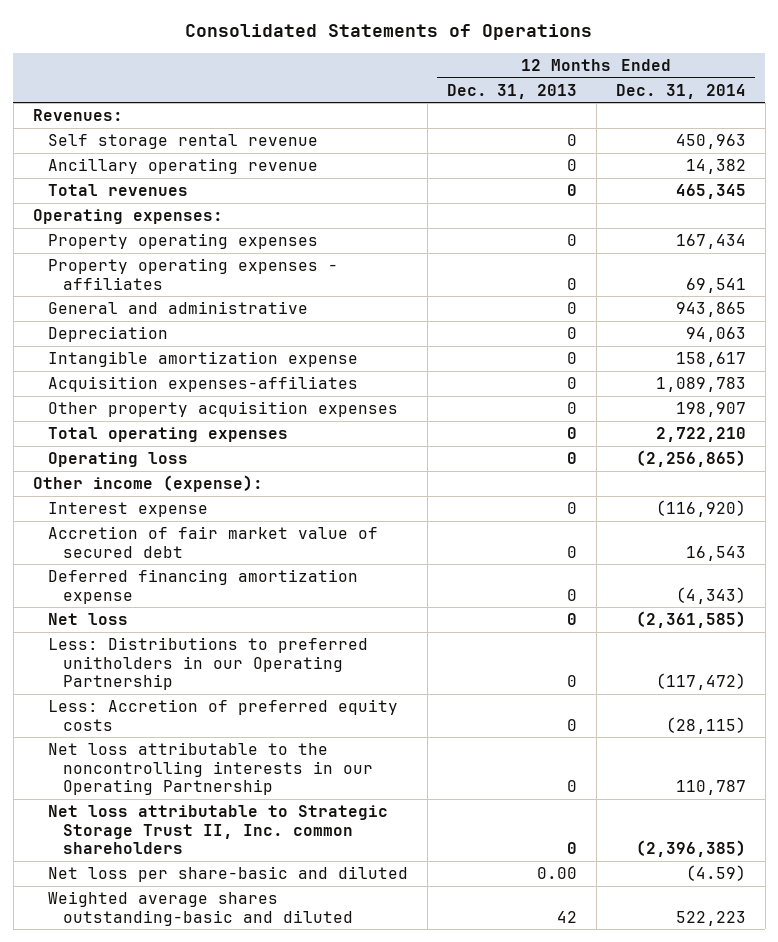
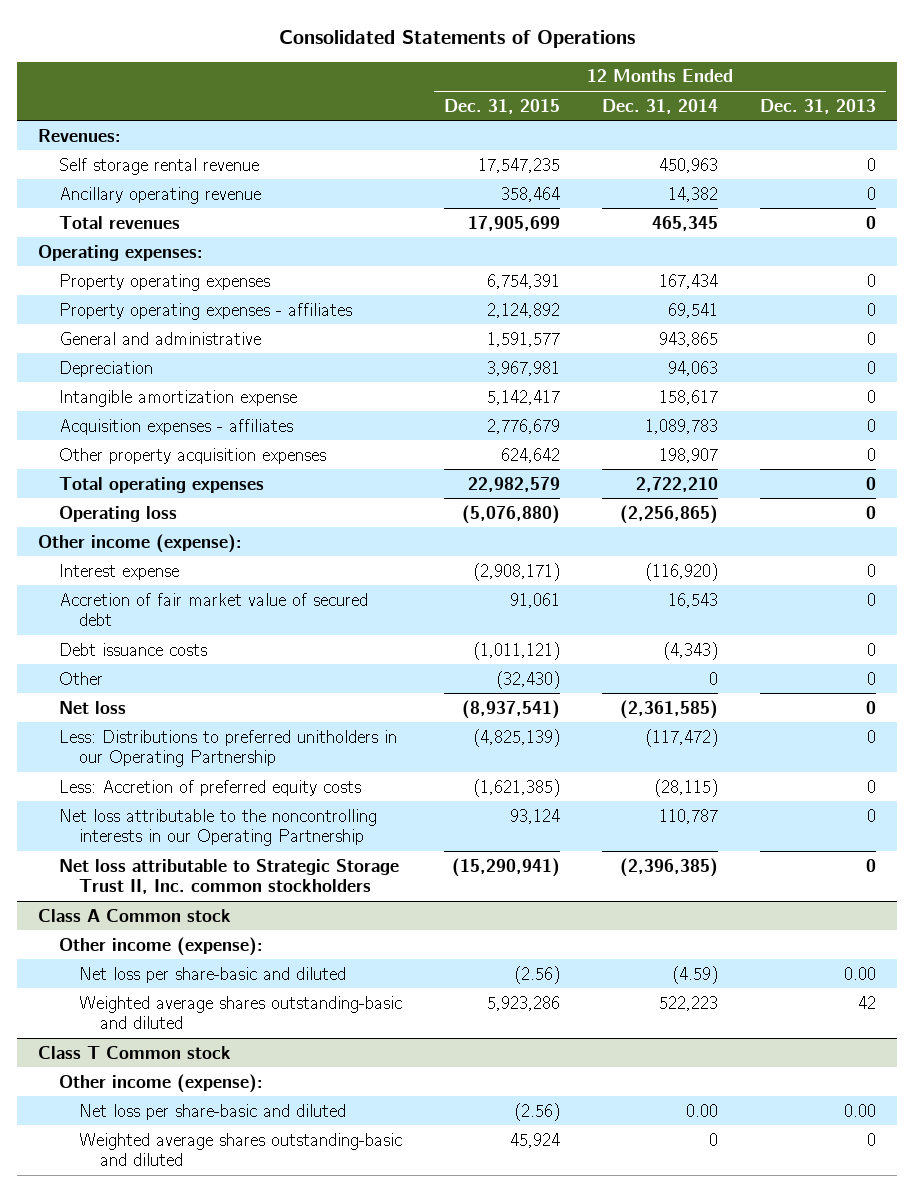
none -> [444,98,561,114] Dec. 31, 2015
[47,376,358,393] Acquisition expenses-affiliates -> [58,418,293,435] Acquisition expenses - affiliates
[47,569,358,604] Deferred financing amortization expense -> [58,642,207,656] Debt issuance costs
none -> [58,671,103,685] Other
[47,805,388,855] Net loss attributable to Strategic Storage Trust II, Inc. common shareholders -> [58,858,399,894] Net loss attributable to Strategic Storage Trust II, Inc. common stockholders
none -> [38,908,232,922] Class A Common stock
none -> [58,936,263,956] Other income (expense):
none -> [38,1045,232,1059] Class T Common stock
none -> [58,1073,263,1093] Other income (expense):
none -> [79,1103,347,1120] Net loss per share-basic and diluted
none -> [79,1132,403,1166] Weighted average shares outstanding-basic and diluted

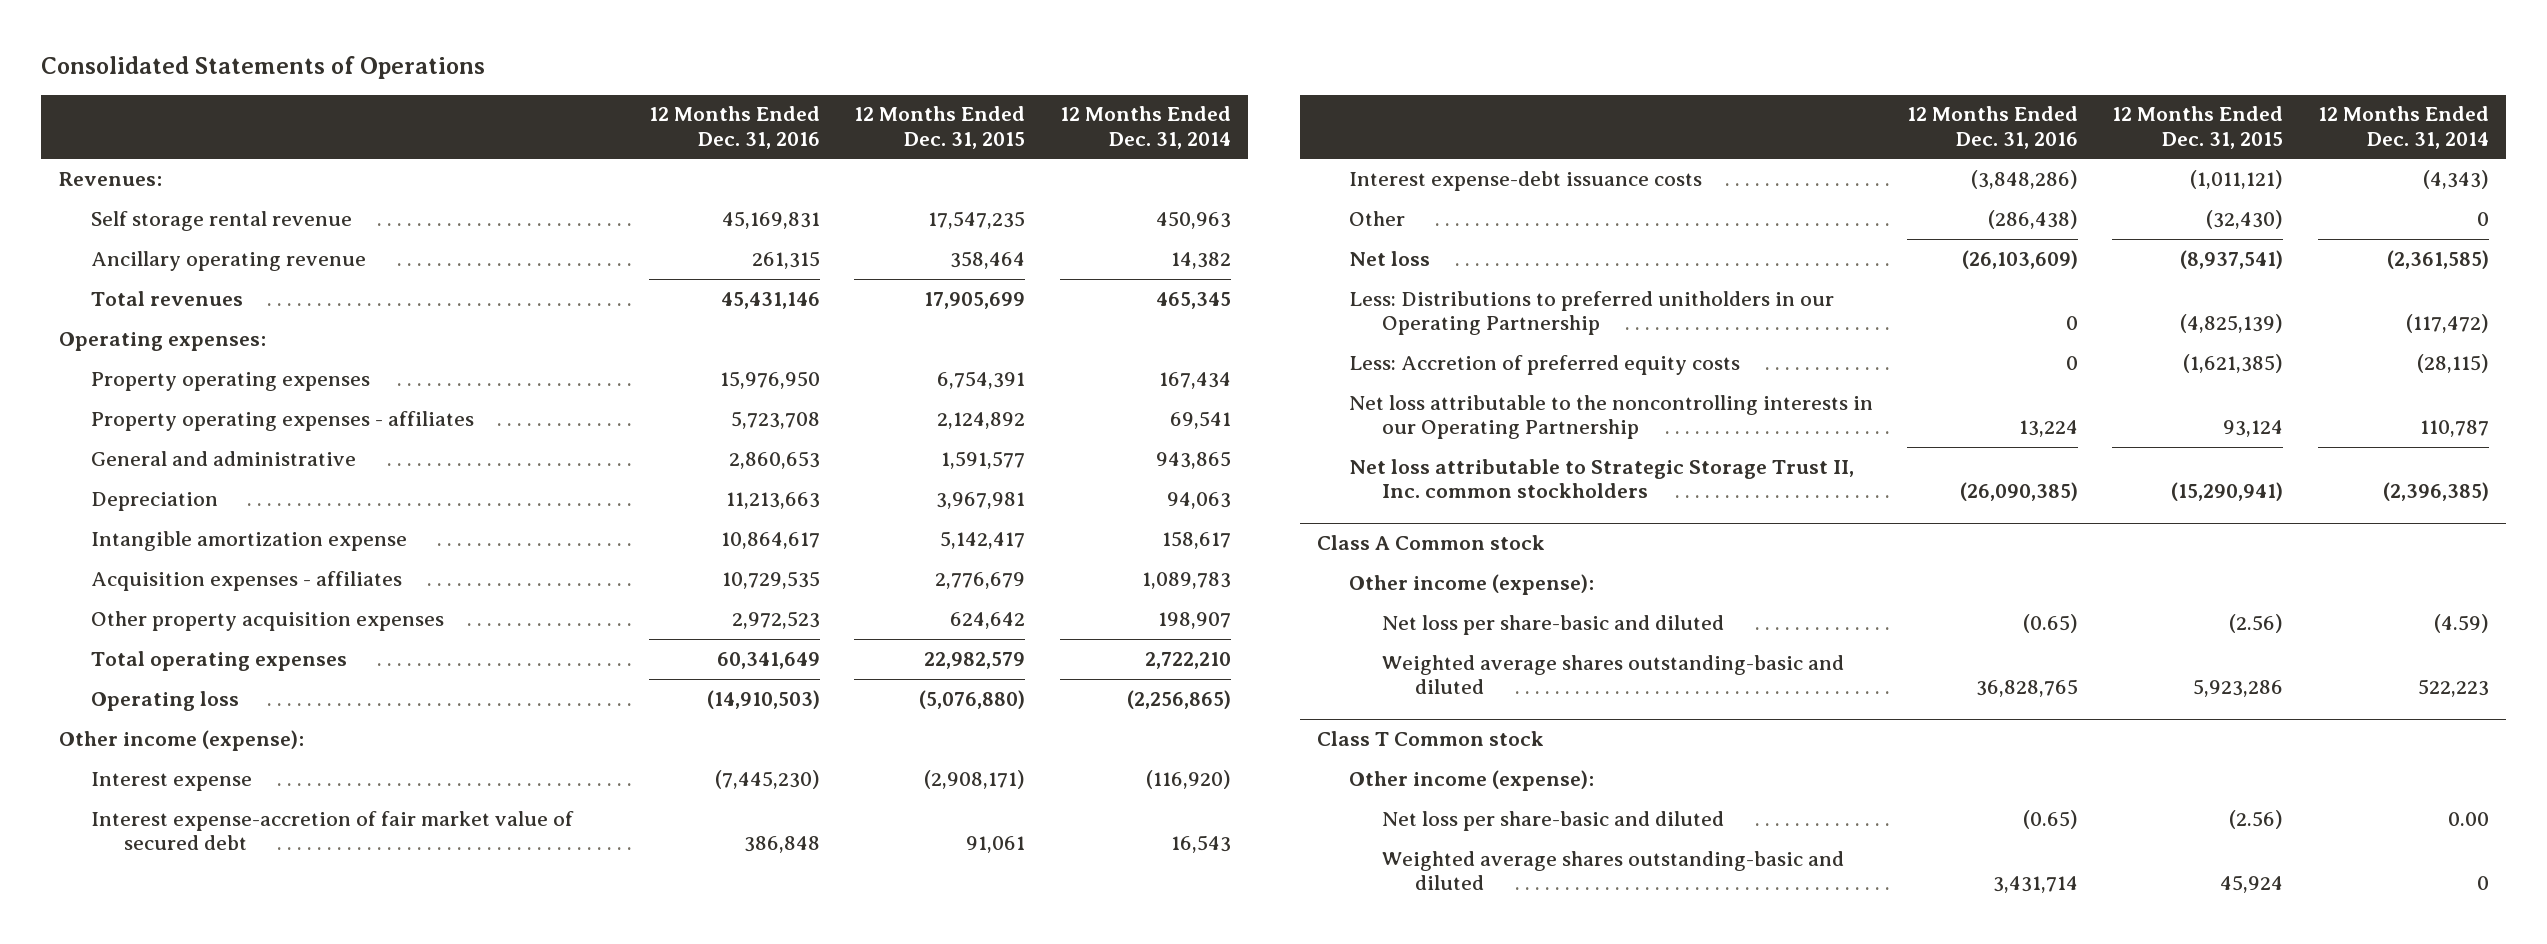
[759,98,876,114] Dec. 31, 2013 -> none
none -> [649,106,821,149] 12 Months Ended Dec. 31, 2016
[58,592,368,626] Accretion of fair market value of secured debt -> [91,810,575,850] Interest expense-accretion of fair market value of secured debt
[58,642,207,656] Debt issuance costs -> [1349,170,1703,191] Interest expense-debt issuance costs

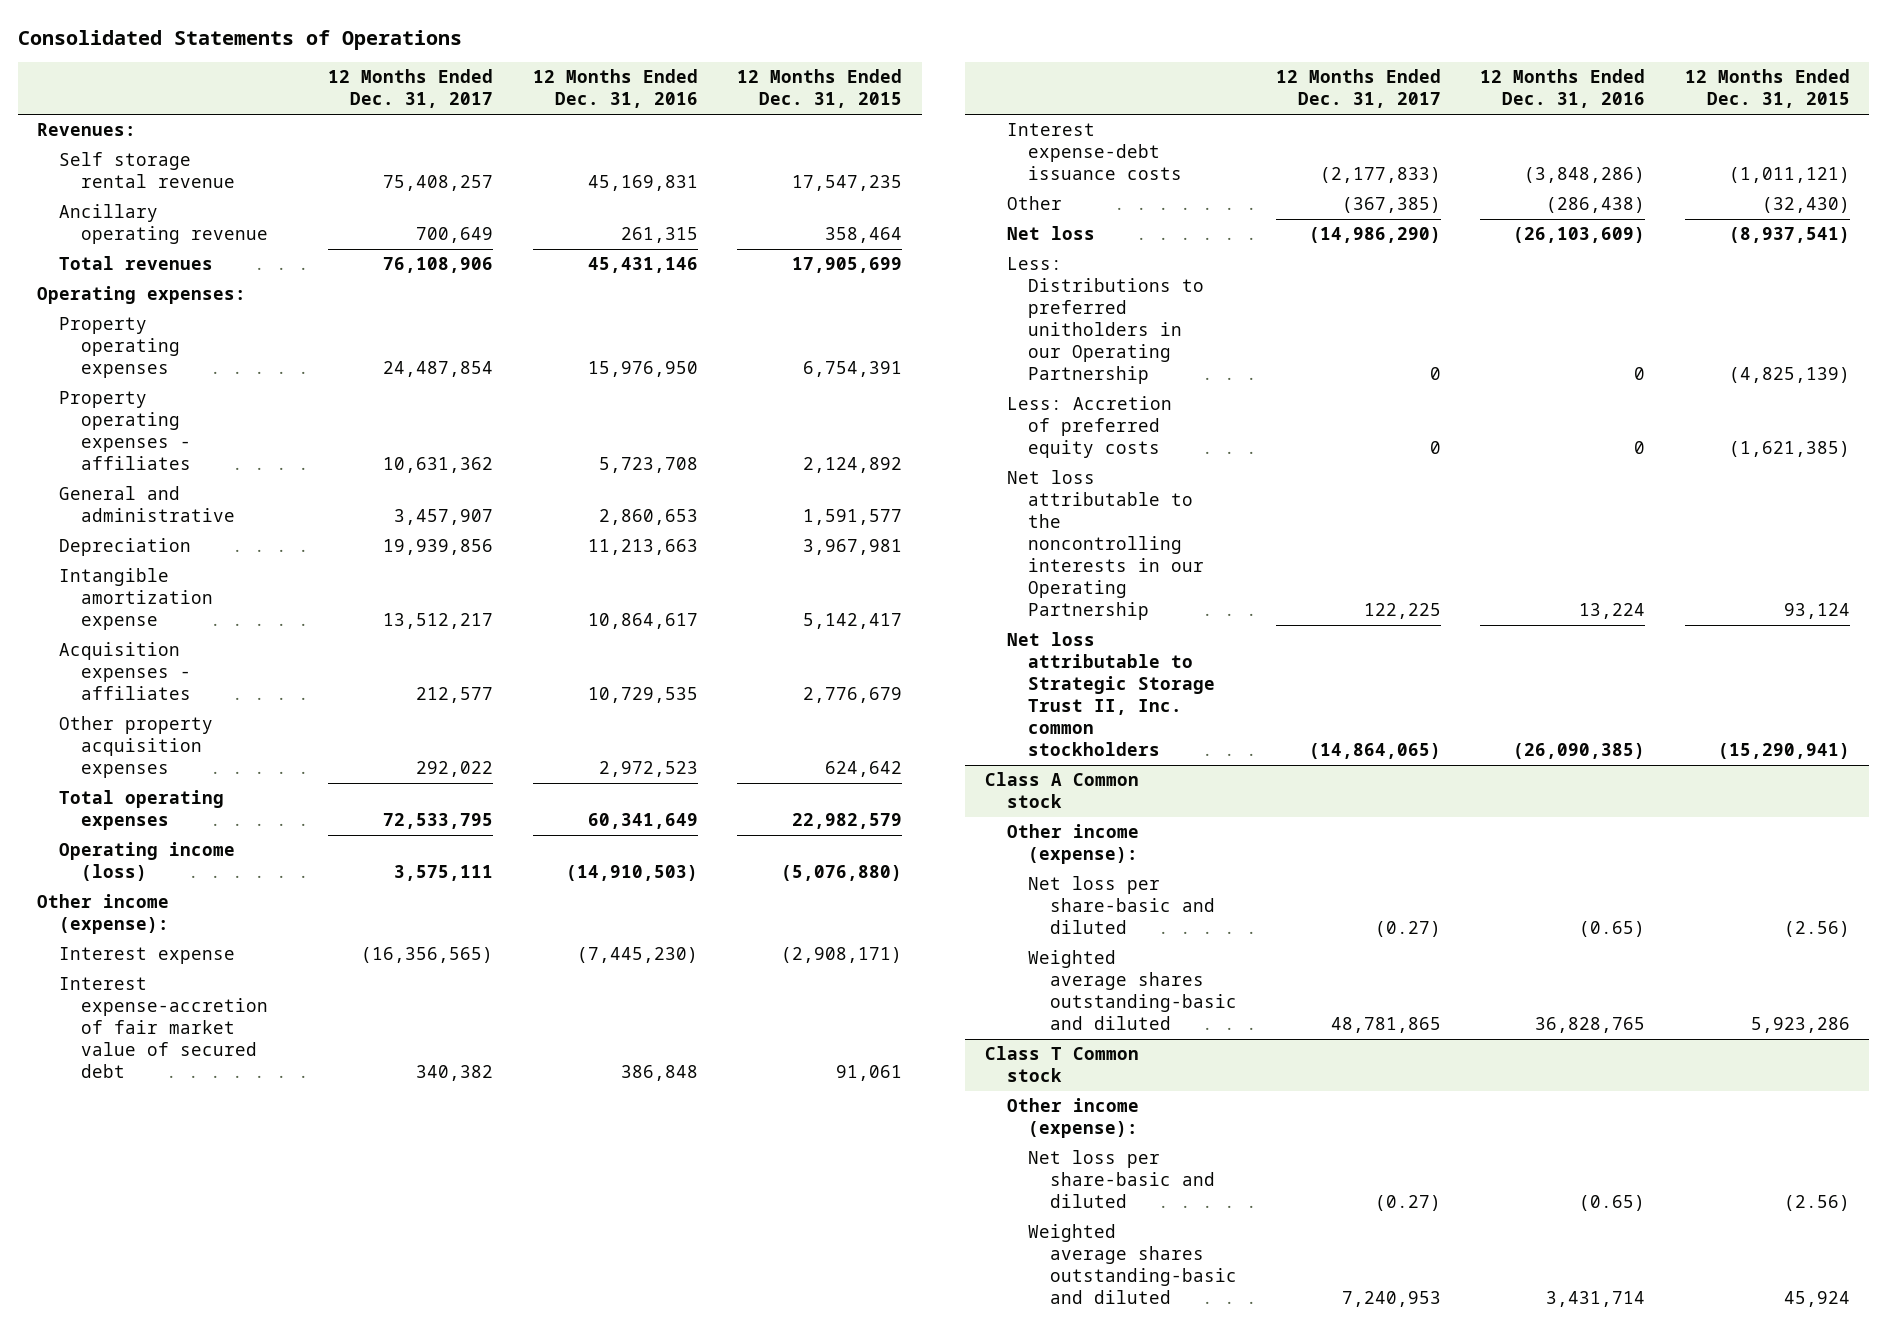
[1059,106,1231,149] 12 Months Ended Dec. 31, 2014 -> none
none -> [328,69,494,109] 12 Months Ended Dec. 31, 2017
[91,690,240,711] Operating loss -> [58,842,235,882] Operating income (loss)

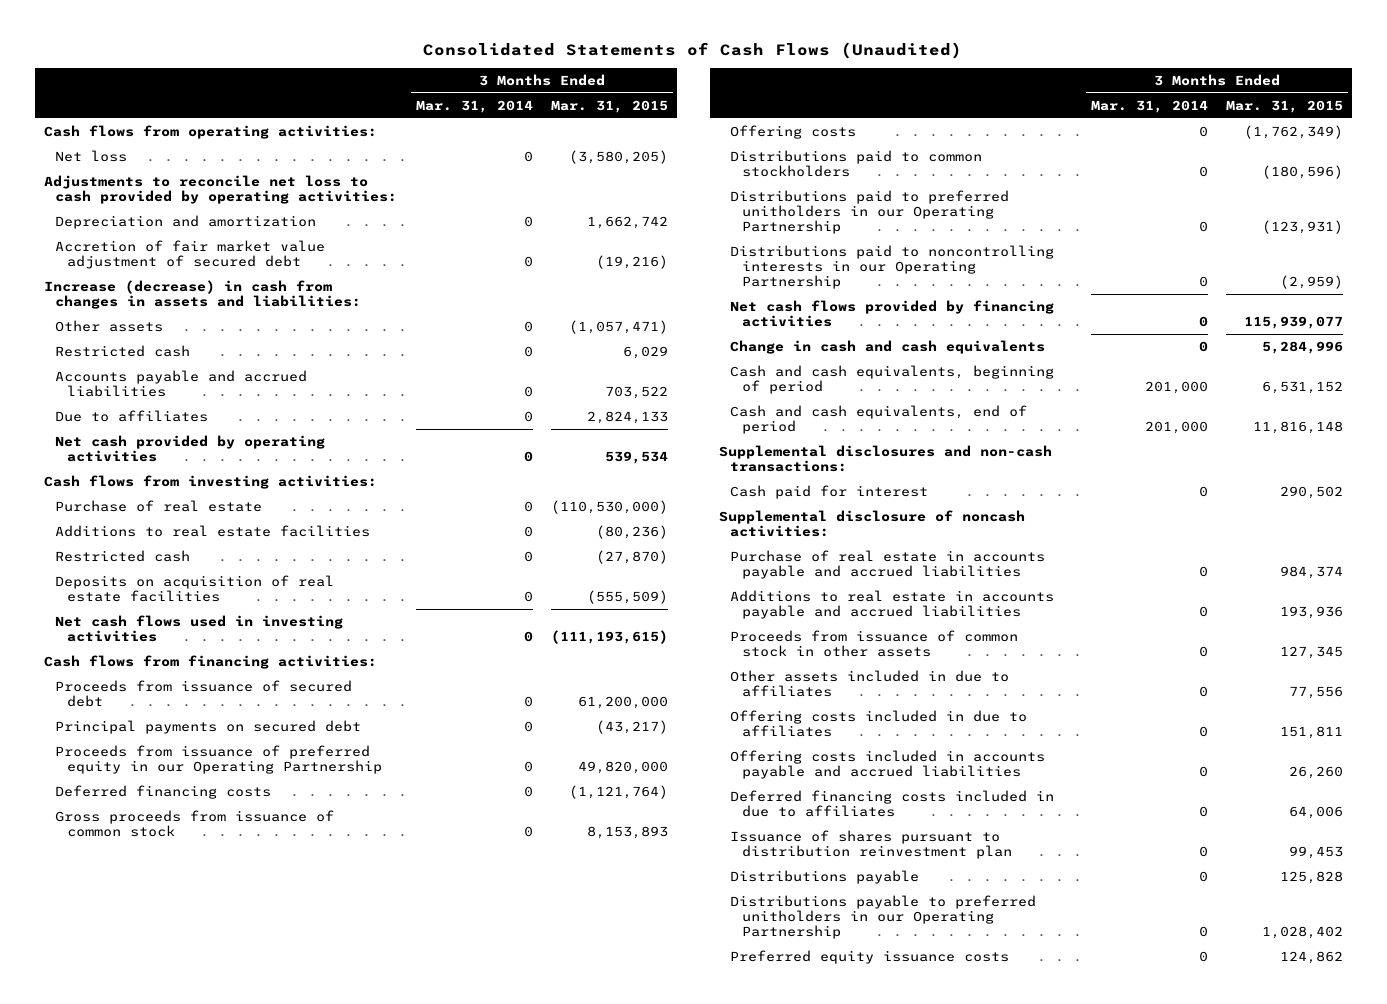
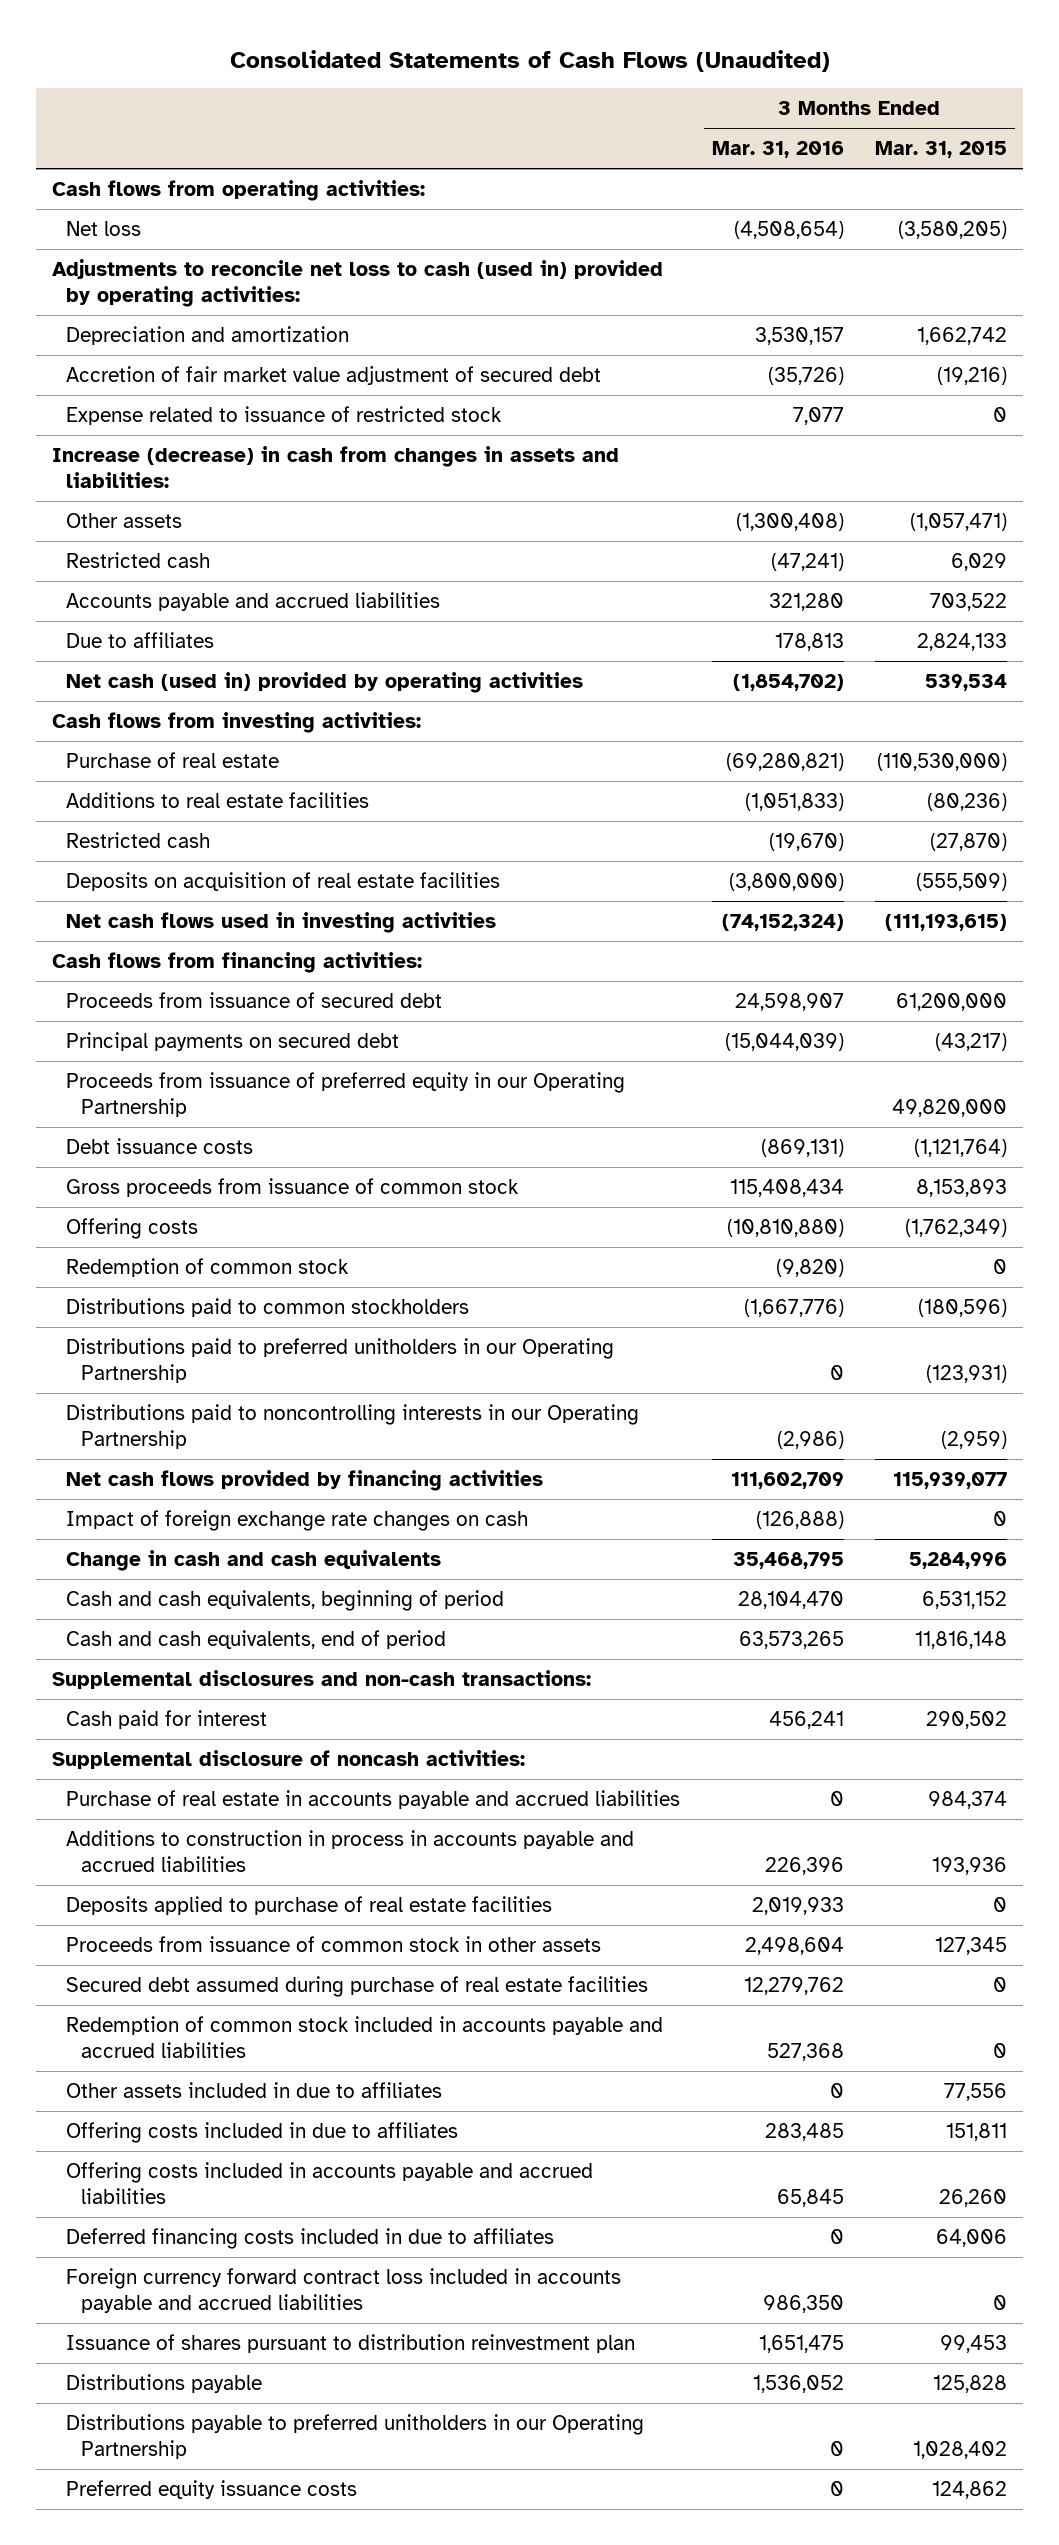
[415,99,533,113] Mar. 31, 2014 -> none
none -> [711,141,844,159] Mar. 31, 2016
[43,175,398,205] Adjustments to reconcile net loss to cash provided by operating activities: -> [51,258,663,308] Adjustments to reconcile net loss to cash (used in) provided by operating activities:
none -> [66,405,503,425] Expense related to issuance of restricted stock
[55,435,326,463] Net cash provided by operating activities -> [66,671,584,693] Net cash (used in) provided by operating activities
[55,785,272,800] Deferred financing costs -> [66,1137,254,1154] Debt issuance costs
none -> [66,1257,350,1277] Redemption of common stock
none -> [66,1509,529,1531] Impact of foreign exchange rate changes on cash
[730,590,1055,620] Additions to real estate in accounts payable and accrued liabilities -> [66,1829,635,1873] Additions to construction in process in accounts payable and accrued liabilities
none -> [66,1895,553,1915] Deposits applied to purchase of real estate facilities
none -> [66,1975,649,1997] Secured debt assumed during purchase of real estate facilities
none -> [66,2015,664,2059] Redemption of common stock included in accounts payable and accrued liabilities
none -> [66,2267,622,2314] Foreign currency forward contract loss included in accounts payable and accrued liabilities

